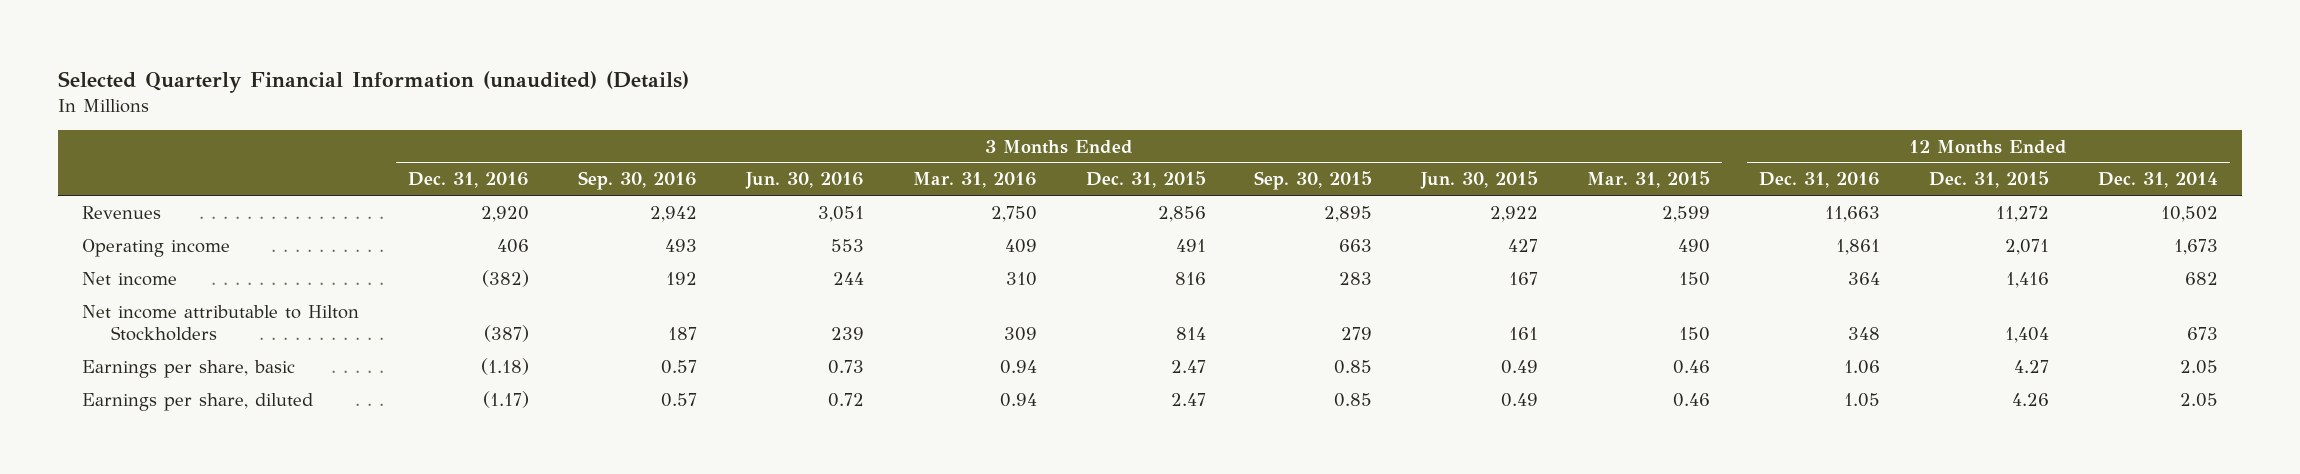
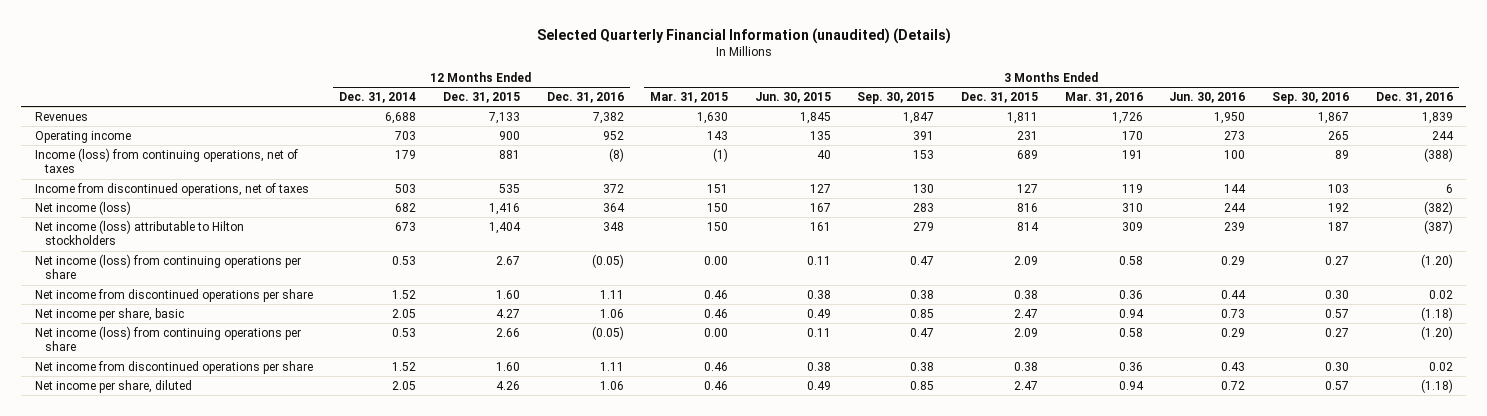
[481,205,530,222] 2,920 -> [1421,111,1453,124] 1,839
[649,205,697,222] 2,942 -> [1318,111,1350,124] 1,867
[817,205,864,222] 3,051 -> [1214,111,1246,124] 1,950
[990,205,1037,222] 2,750 -> [1111,111,1143,124] 1,726
[1157,205,1206,222] 2,856 -> [1007,111,1039,124] 1,811
[1324,205,1373,222] 2,895 -> [903,111,935,124] 1,847
[1490,205,1539,222] 2,922 -> [799,111,831,124] 1,845
[1662,205,1711,222] 2,599 -> [697,111,729,124] 1,630
[1825,205,1881,222] 11,663 -> [592,111,624,124] 7,382
[1995,205,2049,222] 11,272 -> [488,111,520,124] 7,133
[2160,205,2218,222] 10,502 -> [385,111,417,124] 6,688
[497,238,530,253] 406 -> [1431,130,1454,140] 244
[664,238,697,252] 493 -> [1328,130,1350,140] 265
[830,238,864,252] 553 -> [1224,130,1246,140] 273
[1004,238,1037,253] 409 -> [1121,130,1143,140] 170
[1175,238,1206,252] 491 -> [1017,130,1039,140] 231
[1339,238,1373,252] 663 -> [913,130,935,140] 391
[1508,238,1539,252] 427 -> [809,130,831,140] 135
[1678,238,1711,253] 490 -> [707,130,729,140] 143
[1836,238,1881,255] 1,861 -> [602,130,624,140] 952
[2004,238,2049,255] 2,071 -> [498,130,520,140] 900
[2173,238,2218,255] 1,673 -> [395,130,417,140] 703
none -> [34,147,298,174] Income (loss) from continuing operations, net of taxes
none -> [34,182,309,196] Income from discontinued operations, net of taxes
[82,271,178,286] Net income -> [34,200,131,215] Net income (loss)
[82,304,360,341] Net income attributable to Hilton Stockholders -> [34,219,244,246] Net income (loss) attributable to Hilton stockholders
none -> [34,253,301,280] Net income (loss) from continuing operations per share
none -> [34,288,313,302] Net income from discontinued operations per share
[82,359,296,378] Earnings per share, basic -> [34,307,184,321] Net income per share, basic
none -> [34,325,301,352] Net income (loss) from continuing operations per share
none -> [34,360,313,374] Net income from discontinued operations per share
[82,392,314,411] Earnings per share, diluted -> [34,379,192,393] Net income per share, diluted
[483,390,530,408] (1.17) -> [1420,378,1453,393] (1.18)
[1844,392,1881,407] 1.05 -> [599,380,624,390] 1.06

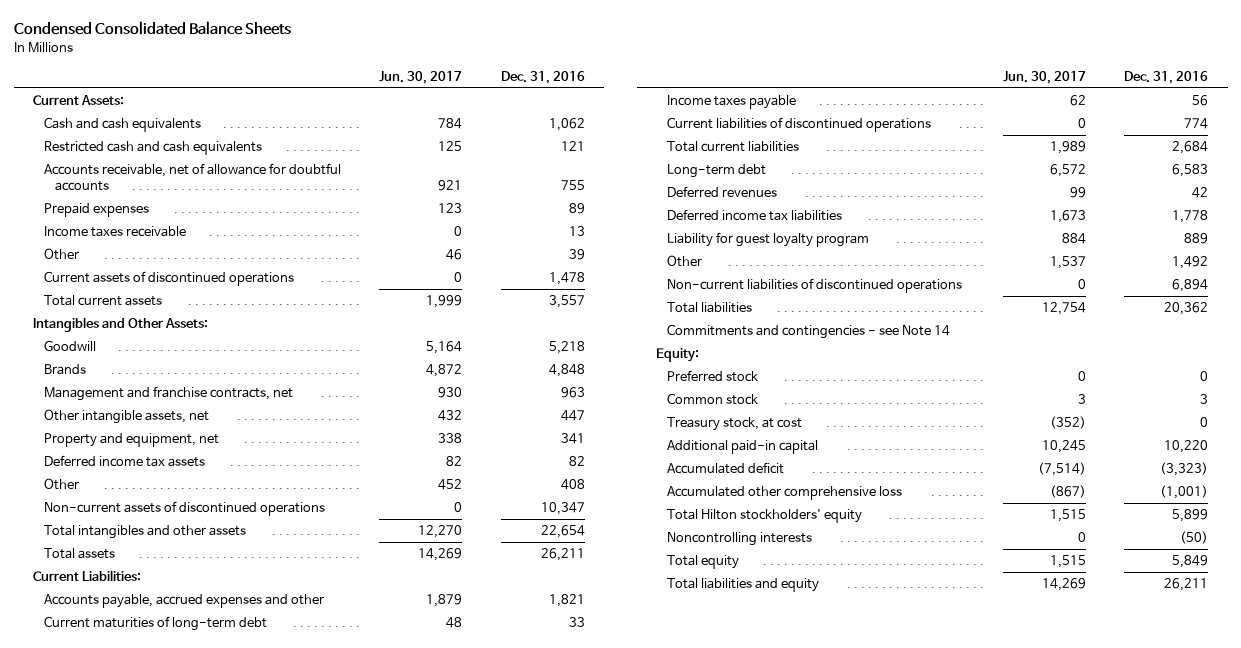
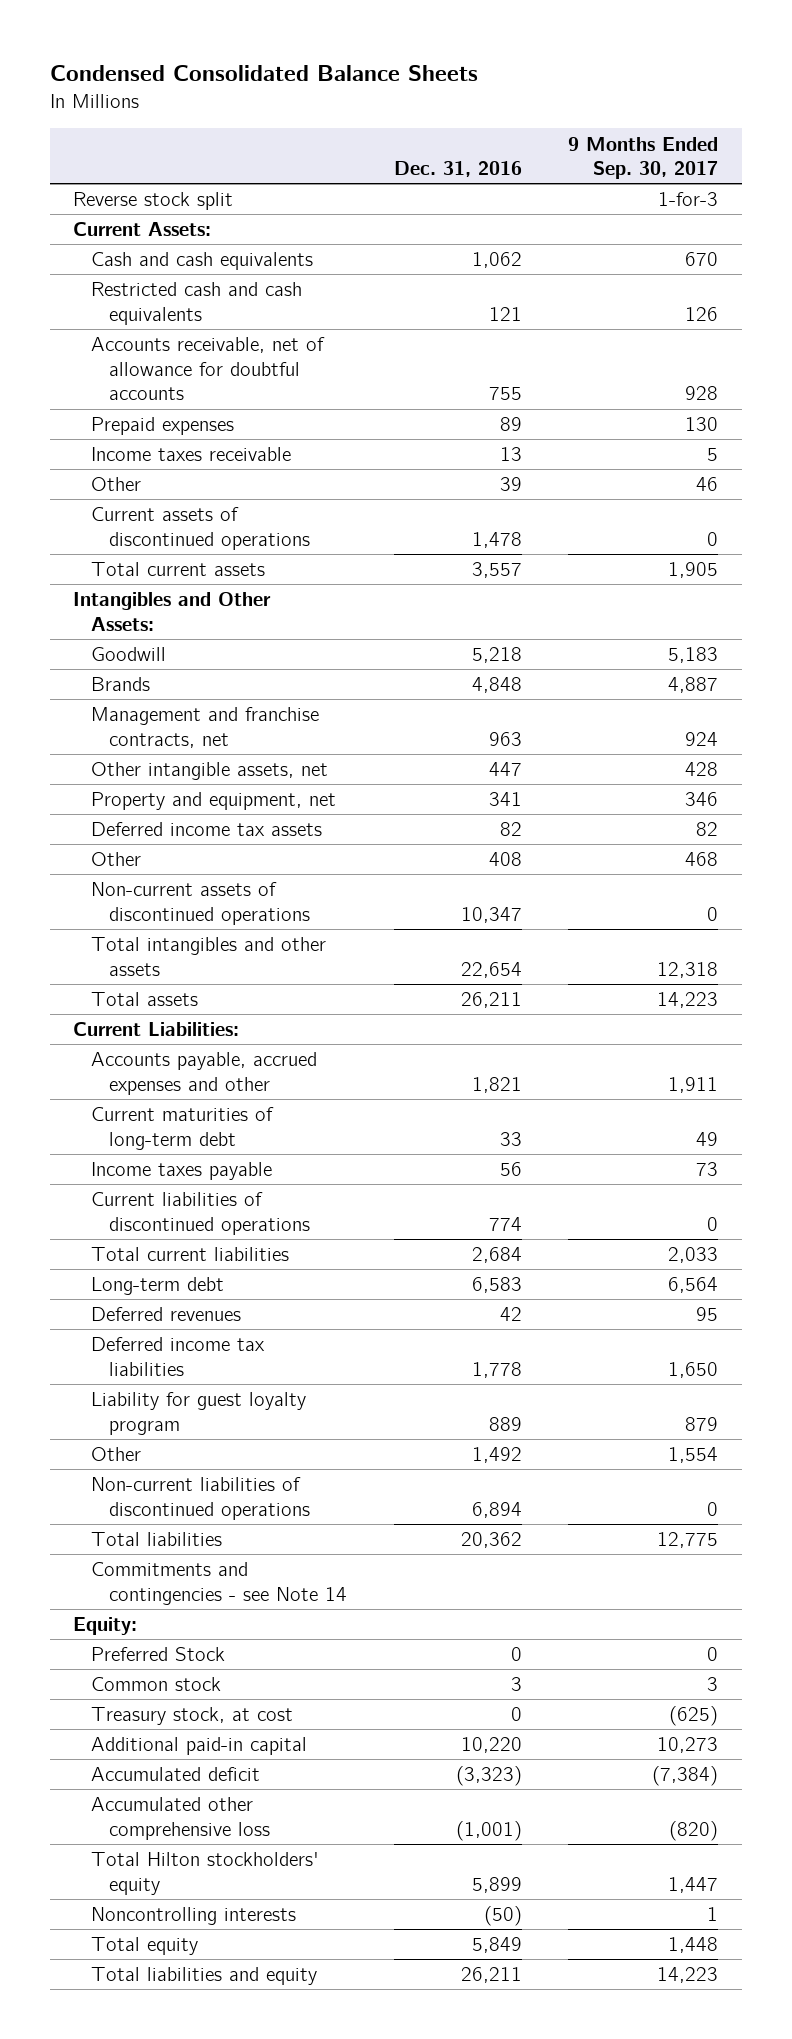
[379,71,463,85] Jun. 30, 2017 -> none
none -> [568,136,719,180] 9 Months Ended Sep. 30, 2017
none -> [73,192,234,211] Reverse stock split
[667,370,759,383] Preferred stock -> [91,1647,226,1662] Preferred Stock

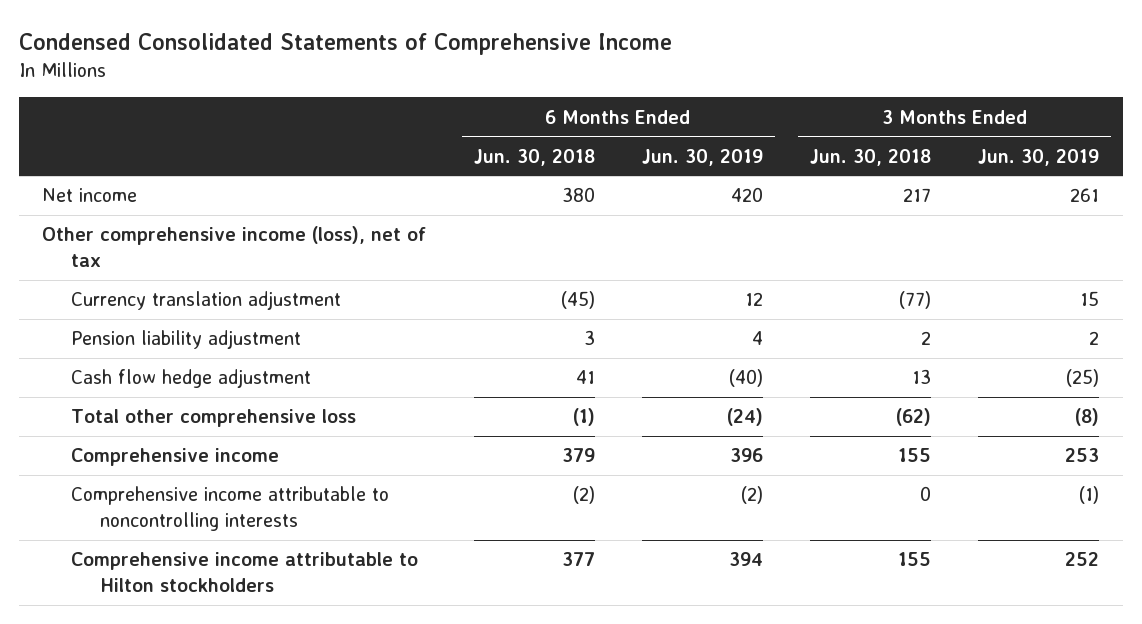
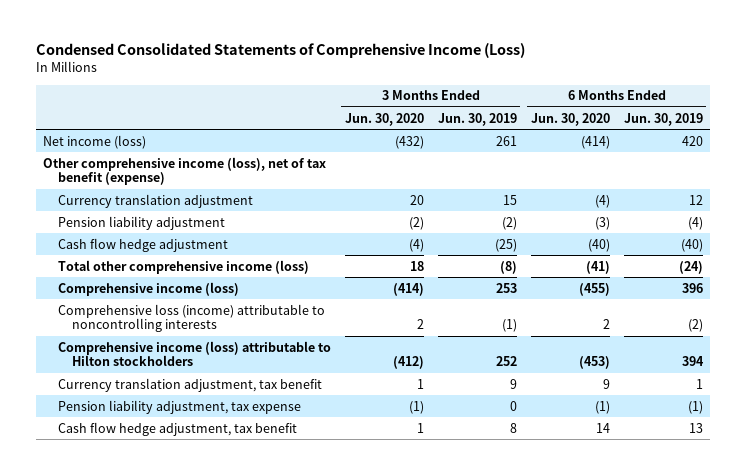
[18,33,672,56] Condensed Consolidated Statements of Comprehensive Income -> [36,43,526,59] Condensed Consolidated Statements of Comprehensive Income (Loss)
[473,148,595,166] Jun. 30, 2018 -> none
[810,148,932,166] Jun. 30, 2018 -> none
none -> [344,112,424,126] Jun. 30, 2020
none -> [530,112,610,126] Jun. 30, 2020
[42,188,138,203] Net income -> [43,134,147,149] Net income (loss)
[42,226,427,268] Other comprehensive income (loss), net of tax -> [43,156,327,186] Other comprehensive income (loss), net of tax benefit (expense)
[751,331,763,346] 4 -> [687,216,703,230] (4)
[1089,331,1100,346] 2 -> [501,216,517,230] (2)
[70,409,356,428] Total other comprehensive loss -> [57,259,309,274] Total other comprehensive income (loss)
[70,448,279,467] Comprehensive income -> [57,281,239,296] Comprehensive income (loss)
[70,486,389,532] Comprehensive income attributable to noncontrolling interests -> [57,303,325,333] Comprehensive loss (income) attributable to noncontrolling interests
[70,552,418,593] Comprehensive income attributable to Hilton stockholders -> [57,340,331,367] Comprehensive income (loss) attributable to Hilton stockholders
none -> [57,377,322,392] Currency translation adjustment, tax benefit
none -> [57,399,301,414] Pension liability adjustment, tax expense
none -> [57,421,297,436] Cash flow hedge adjustment, tax benefit

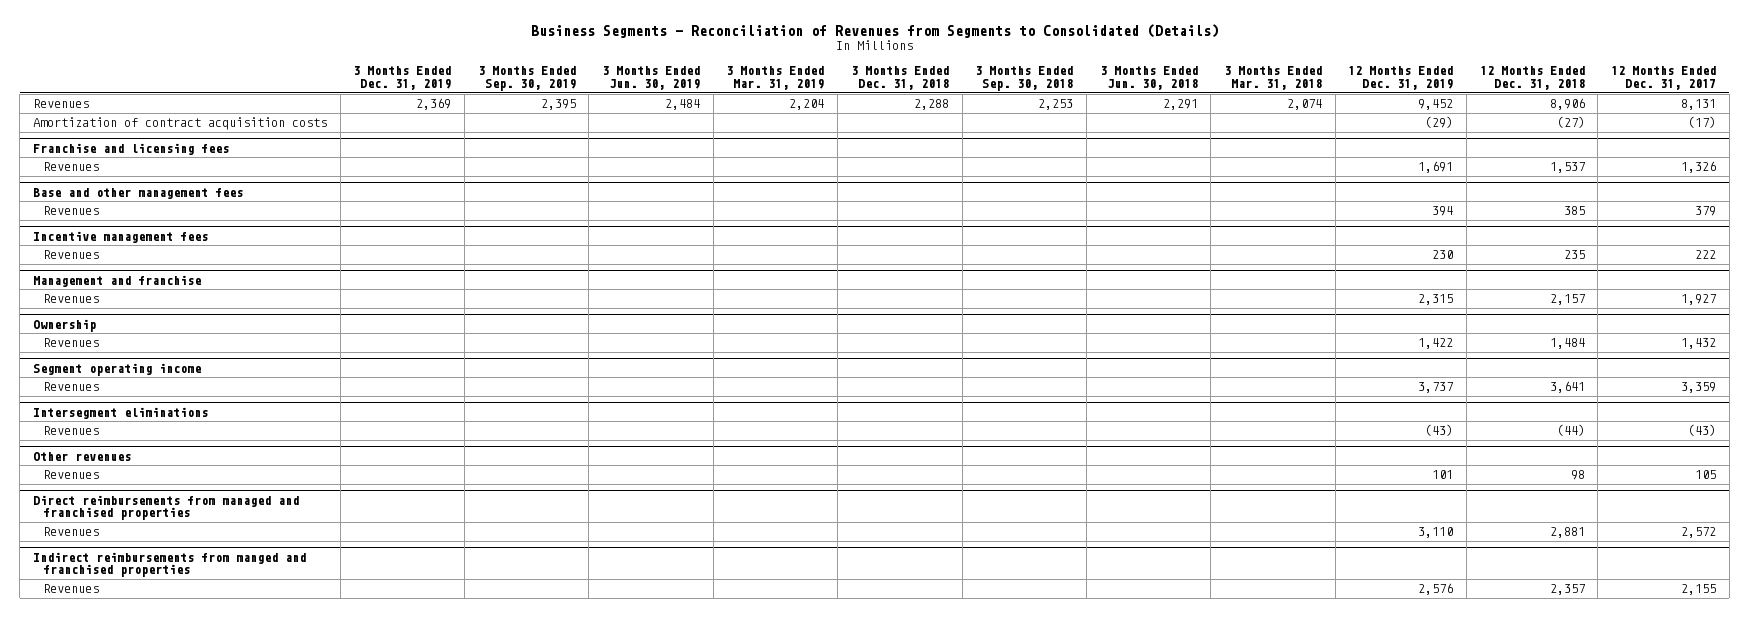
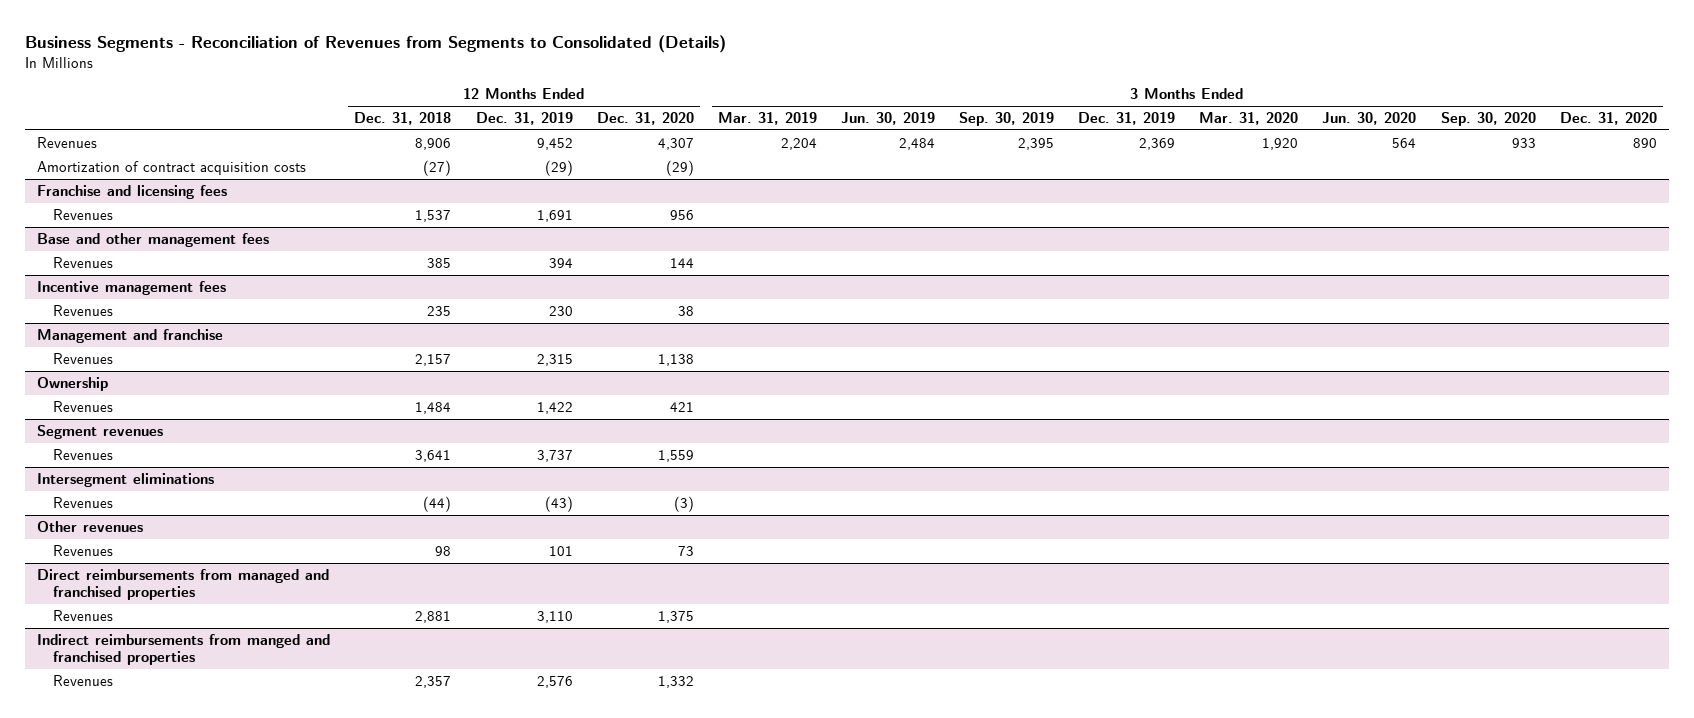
[850,66,949,90] 3 Months Ended Dec. 31, 2018 -> none
[975,66,1074,91] 3 Months Ended Sep. 30, 2018 -> none
[1099,66,1198,90] 3 Months Ended Jun. 30, 2018 -> none
[1224,66,1323,90] 3 Months Ended Mar. 31, 2018 -> none
[1611,66,1717,90] 12 Months Ended Dec. 31, 2017 -> none
none -> [596,112,694,126] Dec. 31, 2020
none -> [1199,112,1299,126] Mar. 31, 2020
none -> [1322,112,1417,126] Jun. 30, 2020
none -> [1440,112,1536,127] Sep. 30, 2020
none -> [1559,112,1657,126] Dec. 31, 2020
[32,362,201,376] Segment operating income -> [37,424,164,439] Segment revenues

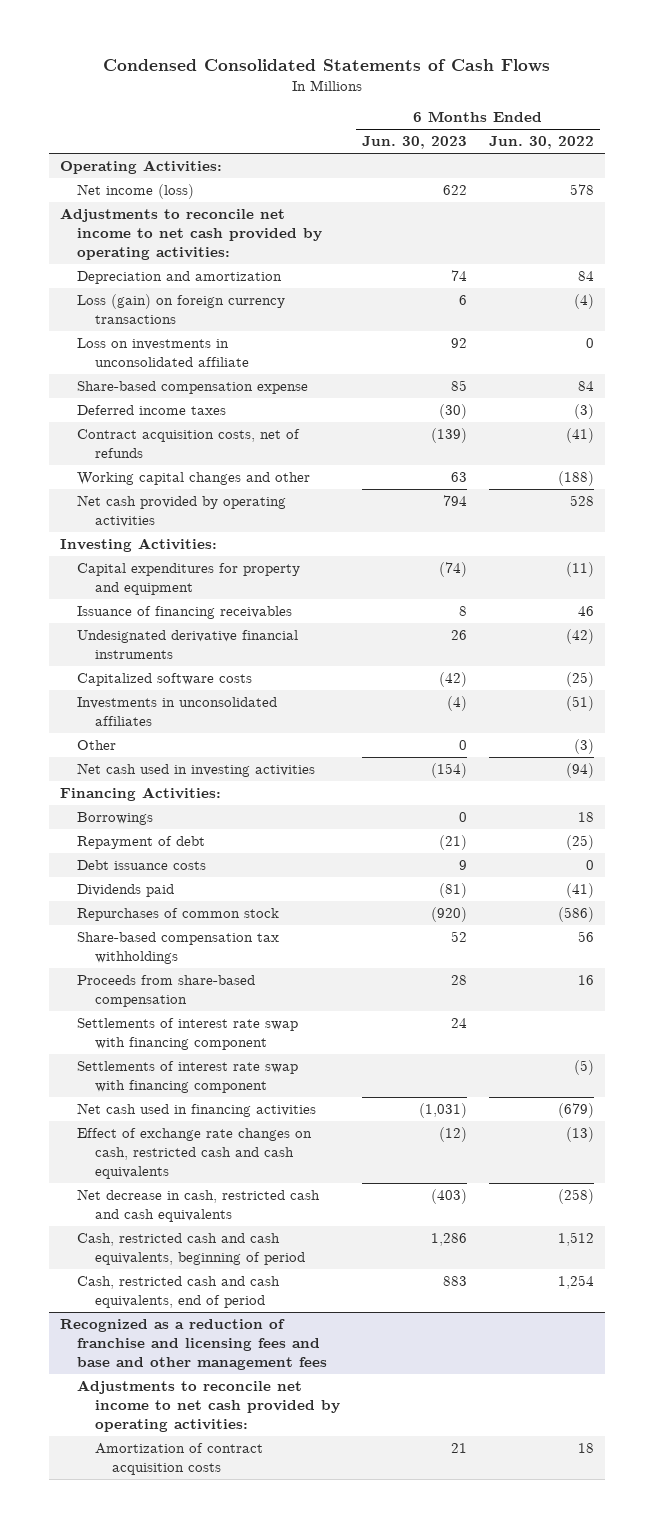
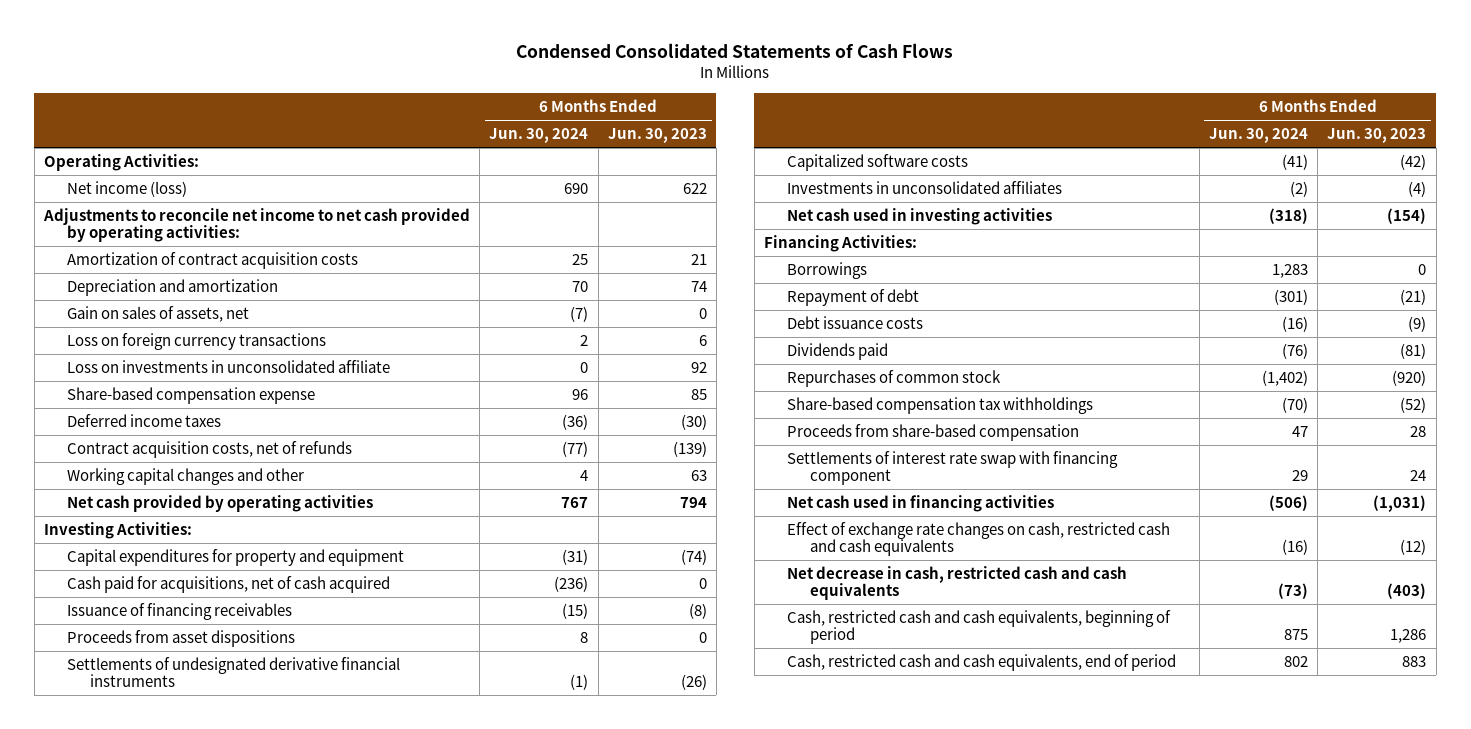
[489,136,595,150] Jun. 30, 2022 -> none
none -> [489,128,589,144] Jun. 30, 2024
none -> [67,251,359,269] Amortization of contract acquisition costs
none -> [67,305,250,322] Gain on sales of assets, net
[77,294,286,324] Loss (gain) on foreign currency transactions -> [67,332,327,350] Loss on foreign currency transactions
none -> [67,575,391,593] Cash paid for acquisitions, net of cash acquired
[458,606,467,617] 8 -> [688,602,707,619] (8)
none -> [67,629,296,647] Proceeds from asset dispositions
[77,630,299,659] Undesignated derivative financial instruments -> [67,656,401,688] Settlements of undesignated derivative financial instruments
[450,630,467,641] 26 -> [680,674,707,691] (26)
[77,740,117,751] Other -> none
[458,860,467,871] 9 -> [1408,315,1427,332] (9)
[450,931,467,943] 52 -> [1400,396,1427,413] (52)
[77,1061,299,1093] Settlements of interest rate swap with financing component -> none
[59,1319,328,1370] Recognized as a reduction of franchise and licensing fees and base and other management fees -> none
[77,1380,340,1432] Adjustments to reconcile net income to net cash provided by operating activities: -> none
[94,1443,263,1475] Amortization of contract acquisition costs -> none

